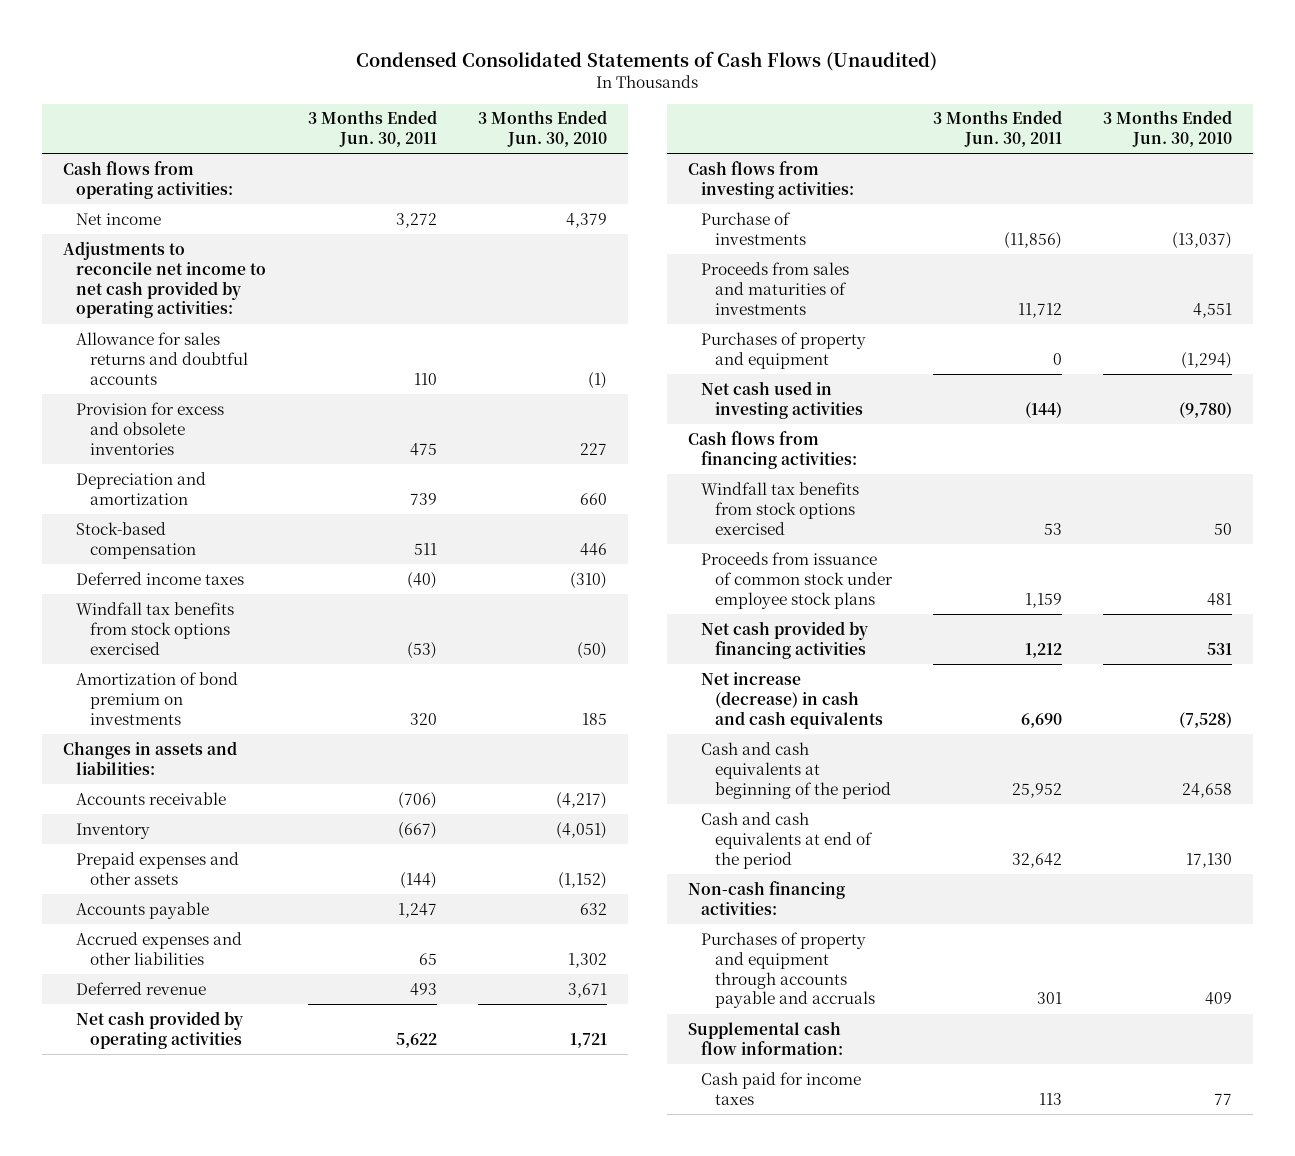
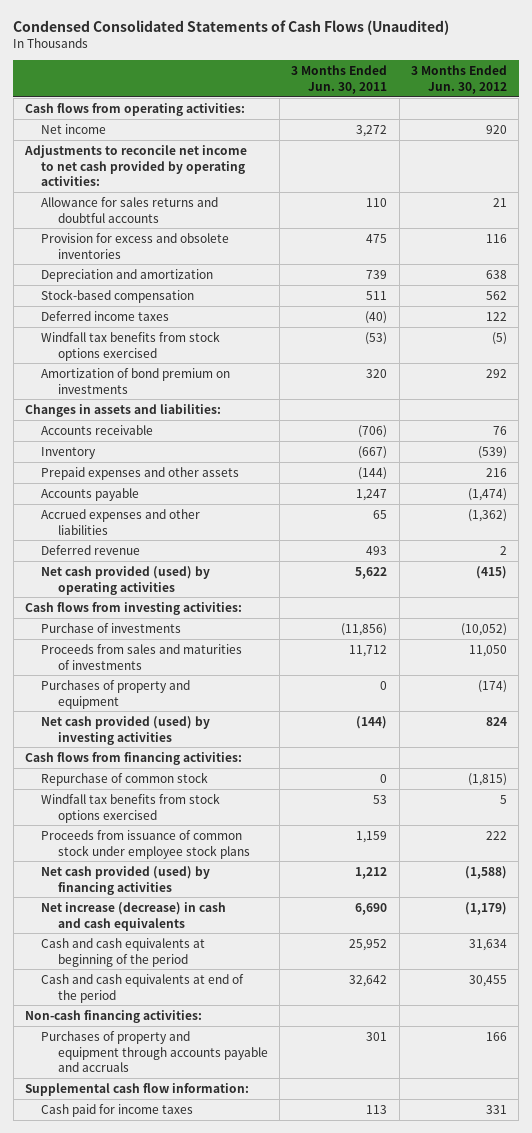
[478,110,608,148] 3 Months Ended Jun. 30, 2010 -> none
none -> [410,65,507,95] 3 Months Ended Jun. 30, 2012
[76,1010,244,1049] Net cash provided by operating activities -> [41,565,211,595] Net cash provided (used) by operating activities
[701,380,863,419] Net cash used in investing activities -> [41,715,211,745] Net cash provided (used) by investing activities
none -> [41,771,209,786] Repurchase of common stock
[701,620,869,659] Net cash provided by financing activities -> [41,865,211,895] Net cash provided (used) by financing activities

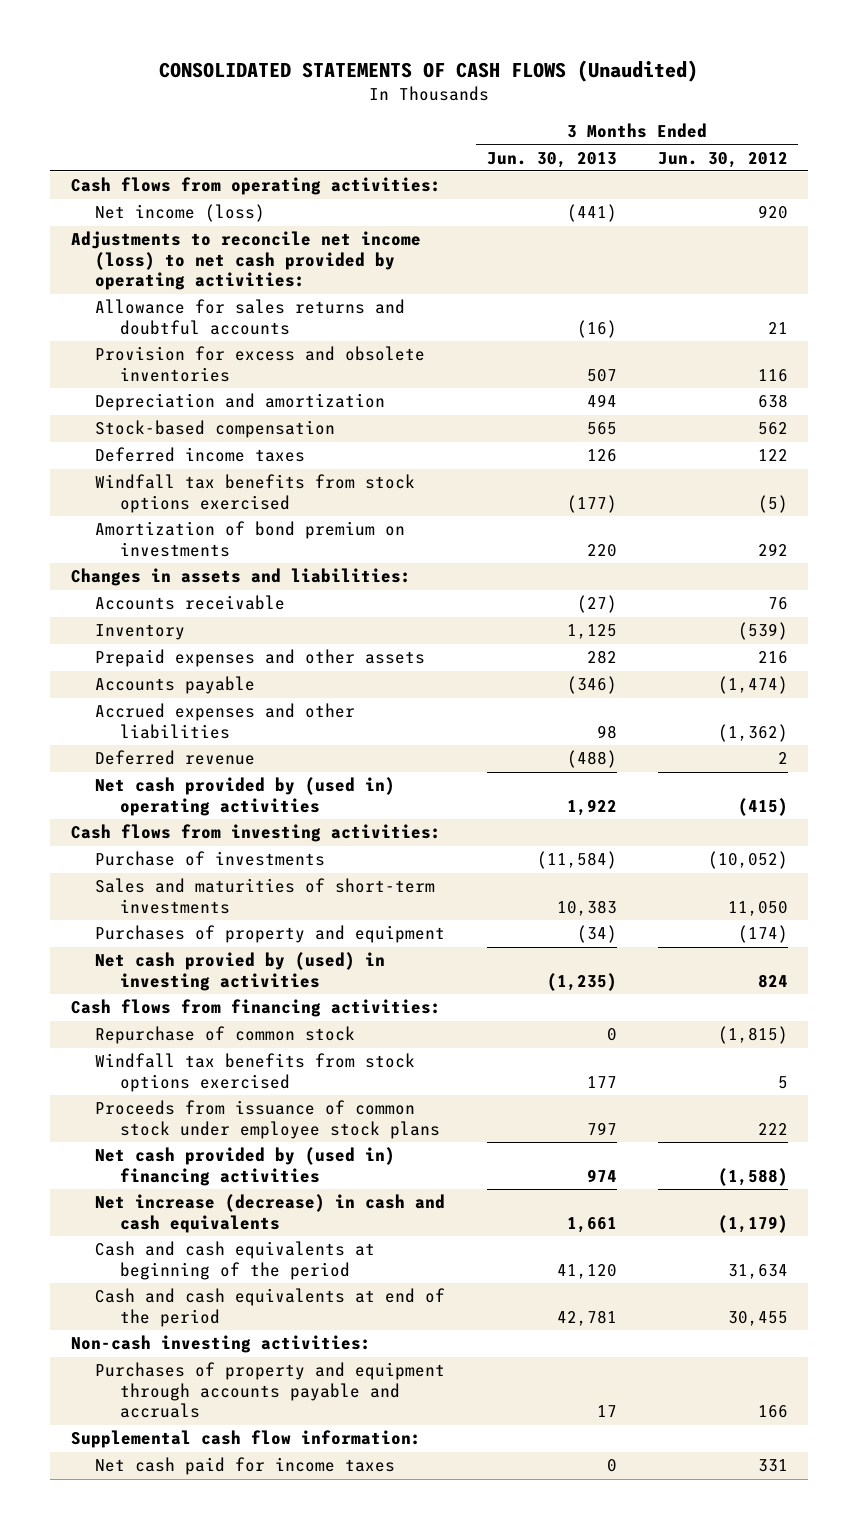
[13,19,450,35] Condensed Consolidated Statements of Cash Flows (Unaudited) -> [159,59,699,82] CONSOLIDATED STATEMENTS OF CASH FLOWS (Unaudited)
[291,65,388,95] 3 Months Ended Jun. 30, 2011 -> none
none -> [486,151,617,168] Jun. 30, 2013
[41,123,107,134] Net income -> [95,204,266,223] Net income (loss)
[23,144,247,187] Adjustments to reconcile net income to net cash provided by operating activities: -> [70,231,421,291] Adjustments to reconcile net income (loss) to net cash provided by operating activities:
[41,565,211,595] Net cash provided (used) by operating activities -> [95,777,396,816] Net cash provided by (used in) operating activities
[41,643,243,670] Proceeds from sales and maturities of investments -> [95,878,436,914] Sales and maturities of short-term investments
[41,715,211,745] Net cash provided (used) by investing activities -> [95,952,386,991] Net cash provied by (used) in investing activities
[41,865,211,895] Net cash provided (used) by financing activities -> [95,1147,396,1186] Net cash provided by (used in) financing activities
[24,1009,202,1023] Non-cash financing activities: -> [70,1335,371,1354] Non-cash investing activities:
[41,1103,194,1117] Cash paid for income taxes -> [95,1457,396,1476] Net cash paid for income taxes

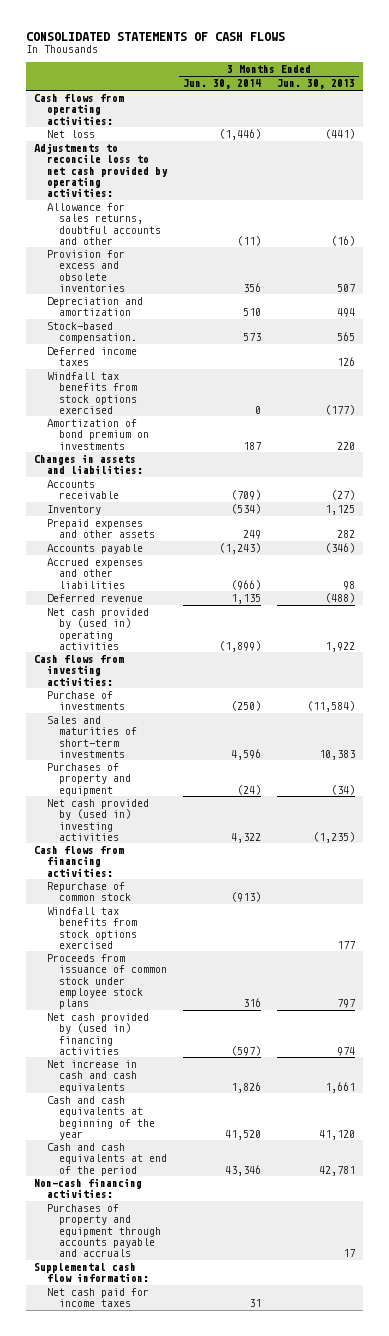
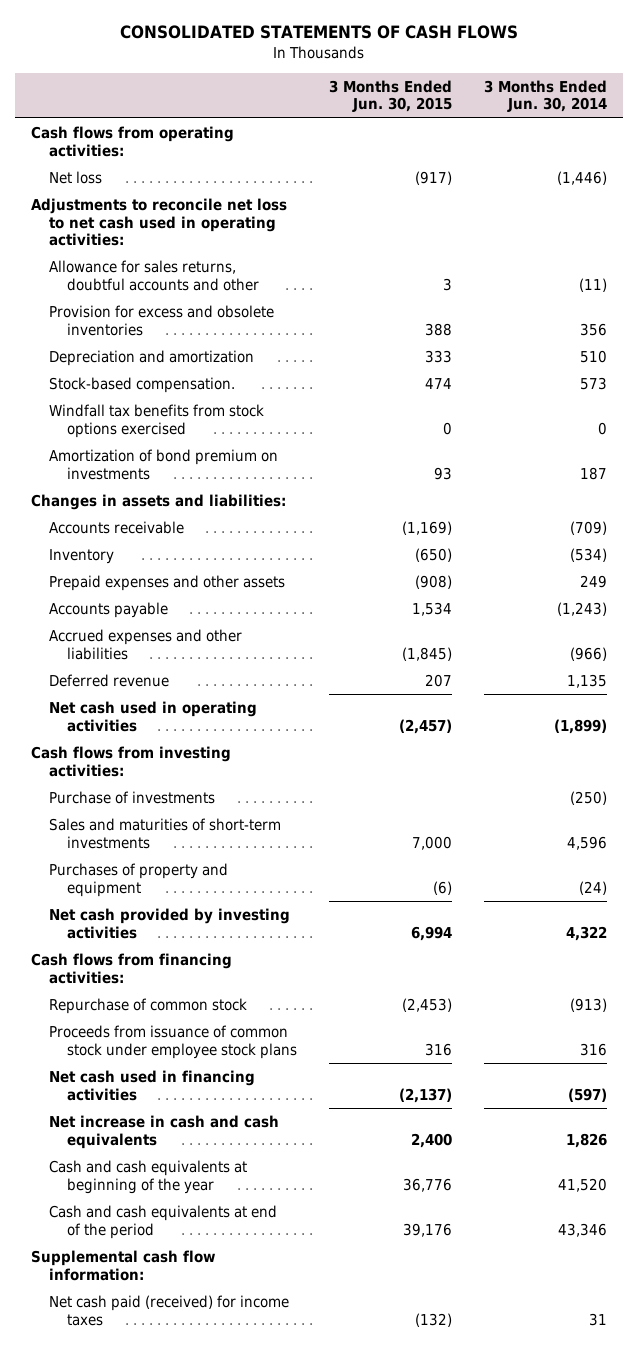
[276,79,355,90] Jun. 30, 2013 -> none
none -> [328,80,452,113] 3 Months Ended Jun. 30, 2015
[34,143,168,197] Adjustments to reconcile loss to net cash provided by operating activities: -> [30,198,287,246] Adjustments to reconcile net loss to net cash used in operating activities:
[46,347,137,367] Deferred income taxes -> none
[46,608,149,650] Net cash provided by (used in) operating activities -> [48,701,257,732] Net cash used in operating activities
[46,799,149,841] Net cash provided by (used in) investing activities -> [48,908,290,939] Net cash provided by investing activities
[46,907,137,949] Windfall tax benefits from stock options exercised -> none
[46,1013,149,1055] Net cash provided by (used in) financing activities -> [48,1070,255,1101] Net cash used in financing activities
[34,1178,143,1199] Non-cash financing activities: -> none
[46,1204,161,1257] Purchases of property and equipment through accounts payable and accruals -> none
[46,1288,149,1308] Net cash paid for income taxes -> [48,1295,289,1326] Net cash paid (received) for income taxes

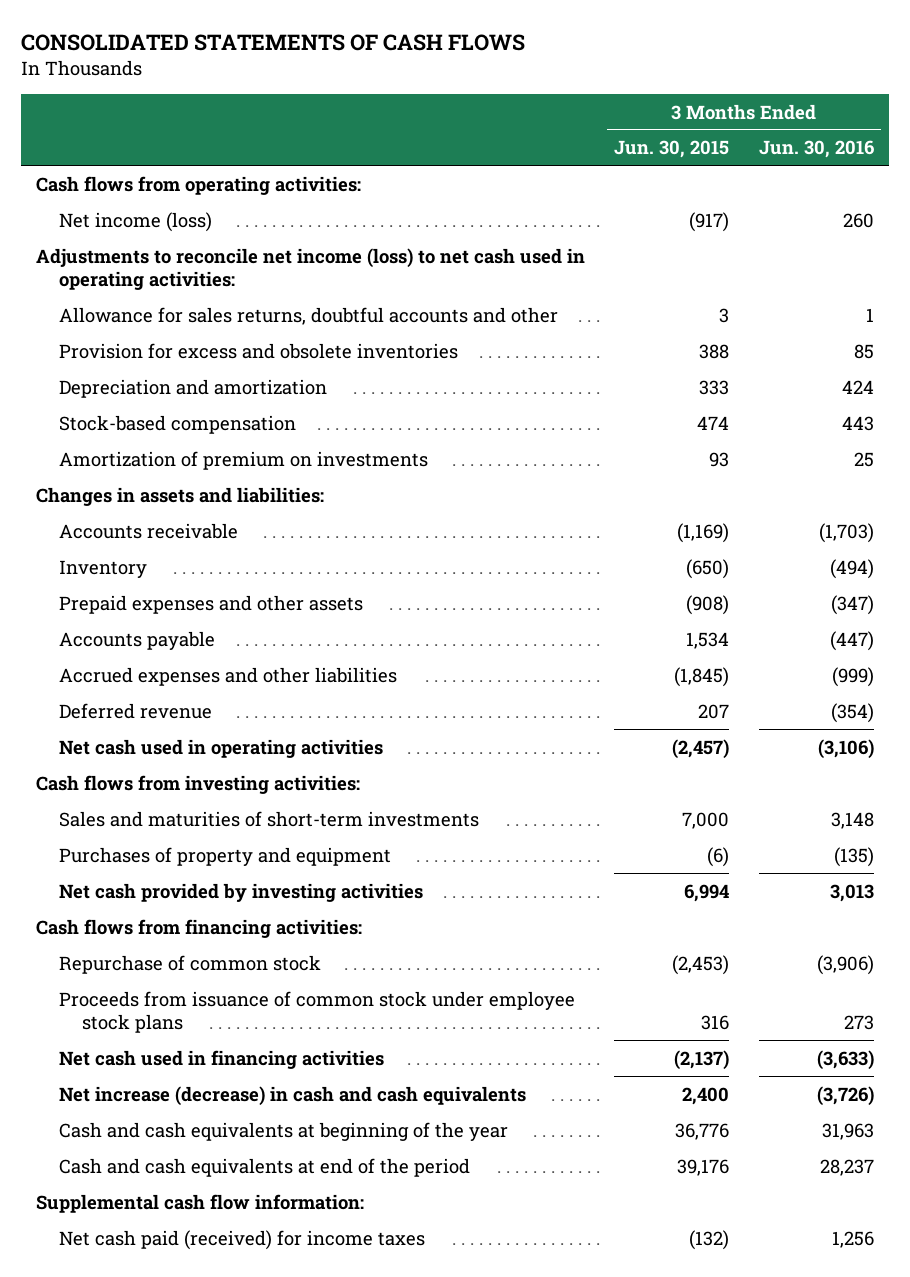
[483,80,607,113] 3 Months Ended Jun. 30, 2014 -> none
none -> [758,140,874,159] Jun. 30, 2016
[48,171,102,185] Net loss -> [58,211,212,232] Net income (loss)
[30,198,287,246] Adjustments to reconcile net loss to net cash used in operating activities: -> [35,247,585,290] Adjustments to reconcile net income (loss) to net cash used in operating activities:
[48,404,264,438] Windfall tax benefits from stock options exercised -> none
[48,377,235,394] Stock-based compensation. -> [58,414,296,434] Stock-based compensation
[48,449,278,480] Amortization of bond premium on investments -> [58,450,428,470] Amortization of premium on investments
[48,791,215,805] Purchase of investments -> none
[48,1115,279,1149] Net increase in cash and cash equivalents -> [58,1085,526,1106] Net increase (decrease) in cash and cash equivalents

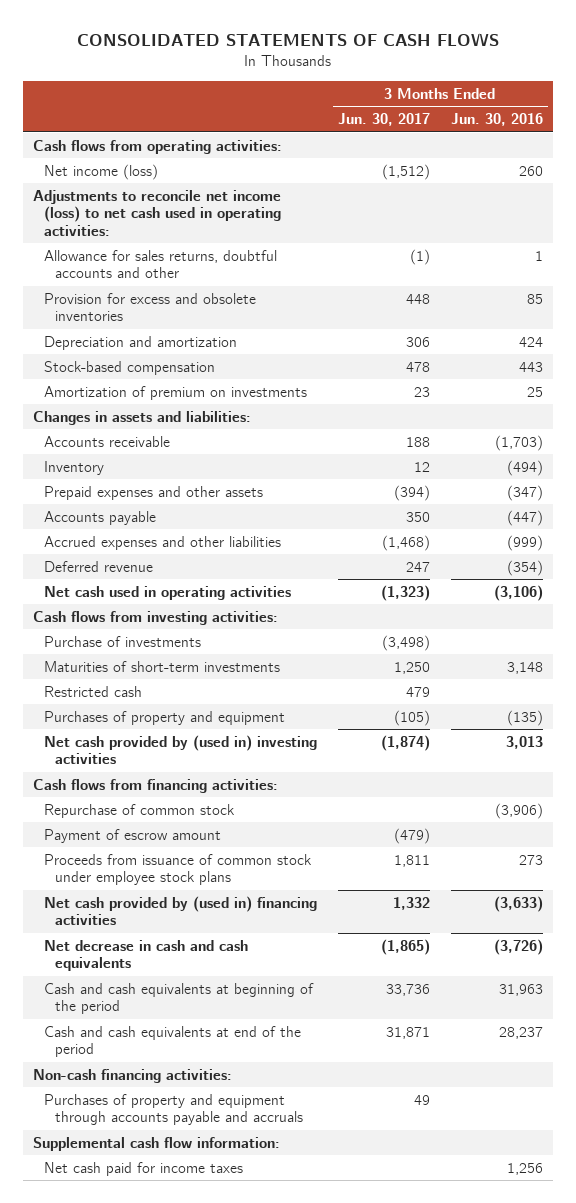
[614,140,730,159] Jun. 30, 2015 -> none
none -> [337,113,430,127] Jun. 30, 2017
none -> [44,635,202,647] Purchase of investments
[58,810,479,827] Sales and maturities of short-term investments -> [44,660,281,672] Maturities of short-term investments
none -> [44,685,143,697] Restricted cash
[58,882,423,902] Net cash provided by investing activities -> [44,734,318,765] Net cash provided by (used in) investing activities
none -> [44,828,222,843] Payment of escrow amount
[58,1049,384,1069] Net cash used in financing activities -> [44,895,318,926] Net cash provided by (used in) financing activities
[58,1085,526,1106] Net increase (decrease) in cash and cash equivalents -> [44,939,249,972] Net decrease in cash and cash equivalents
[58,1121,508,1141] Cash and cash equivalents at beginning of the year -> [44,982,315,1015] Cash and cash equivalents at beginning of the period
none -> [33,1068,233,1083] Non-cash financing activities:
none -> [44,1093,303,1126] Purchases of property and equipment through accounts payable and accruals
[58,1229,425,1250] Net cash paid (received) for income taxes -> [44,1161,244,1176] Net cash paid for income taxes

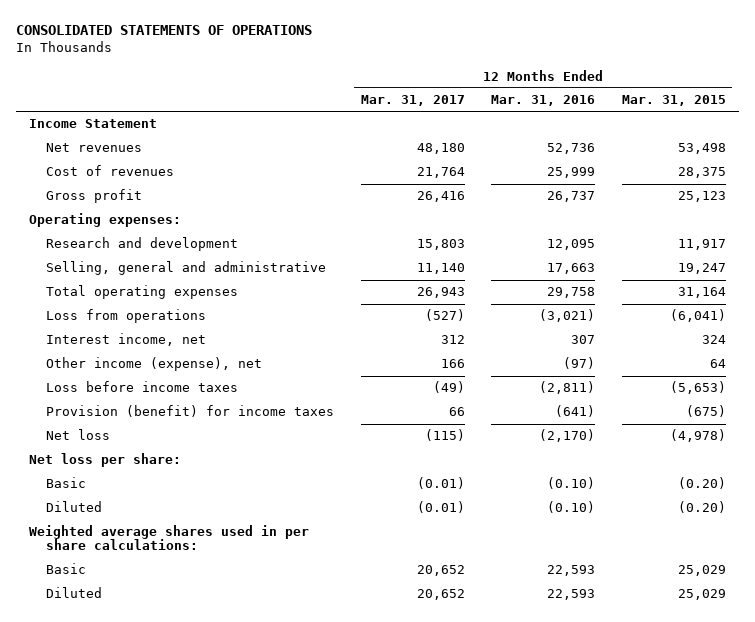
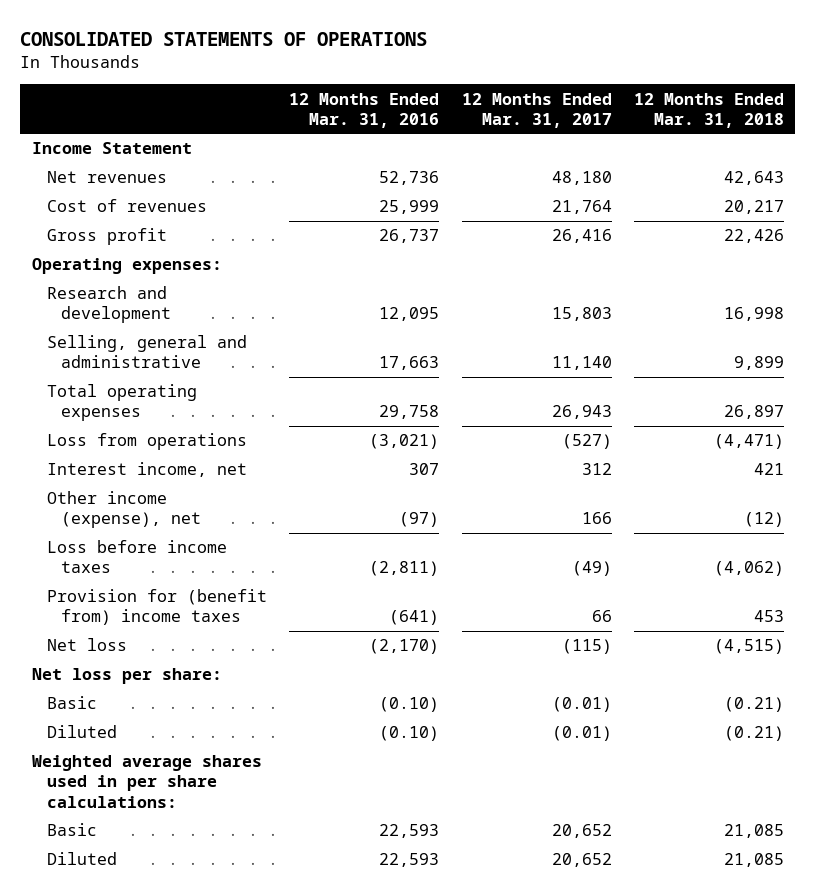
[621,95,726,107] Mar. 31, 2015 -> none
none -> [634,92,785,128] 12 Months Ended Mar. 31, 2018
[46,405,335,418] Provision (benefit) for income taxes -> [46,589,267,626] Provision for (benefit from) income taxes

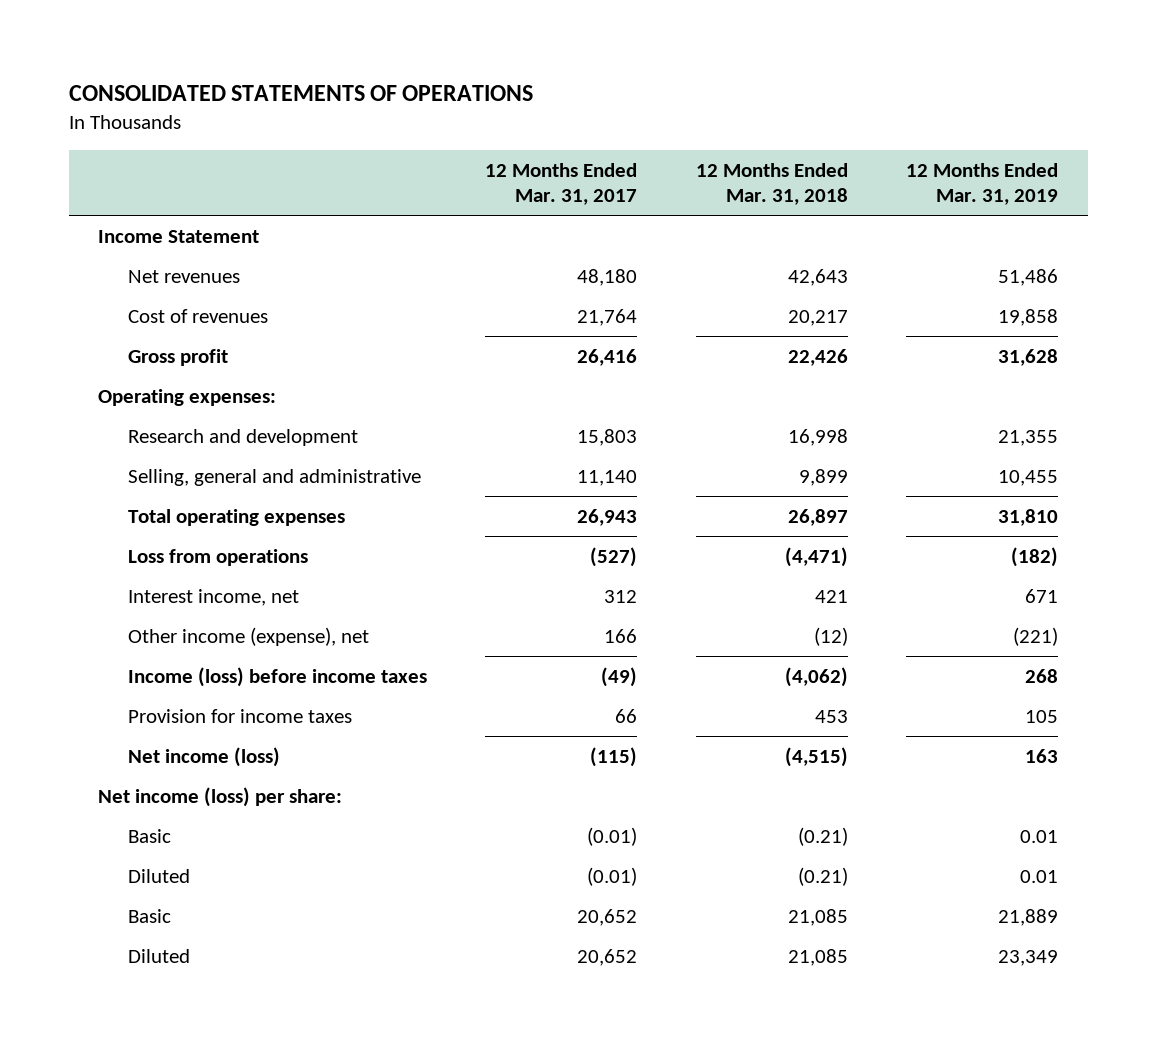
[289,92,440,128] 12 Months Ended Mar. 31, 2016 -> none
none -> [906,162,1059,205] 12 Months Ended Mar. 31, 2019
[46,540,227,574] Loss before income taxes -> [127,666,427,687] Income (loss) before income taxes
[46,589,267,626] Provision for (benefit from) income taxes -> [127,708,352,723] Provision for income taxes
[46,638,127,652] Net loss -> [127,746,280,767] Net income (loss)
[31,668,222,685] Net loss per share: -> [98,786,343,807] Net income (loss) per share:
[31,755,262,808] Weighted average shares used in per share calculations: -> none

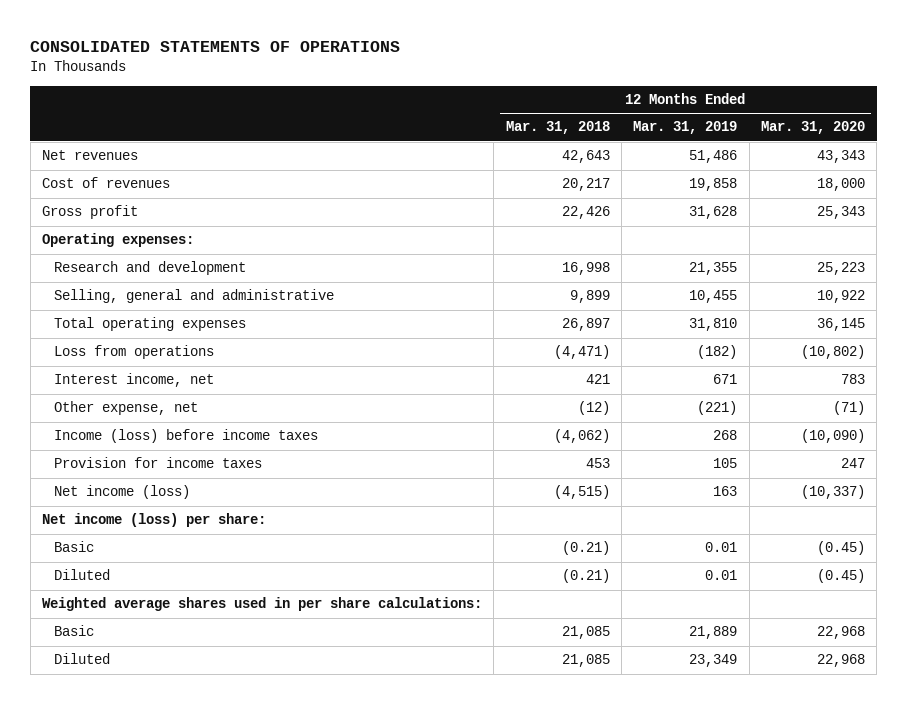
[485,162,638,205] 12 Months Ended Mar. 31, 2017 -> none
none -> [761,121,866,135] Mar. 31, 2020
[98,229,260,243] Income Statement -> none
[127,626,369,646] Other income (expense), net -> [54,401,199,416] Other expense, net
none -> [42,597,483,612] Weighted average shares used in per share calculations:

